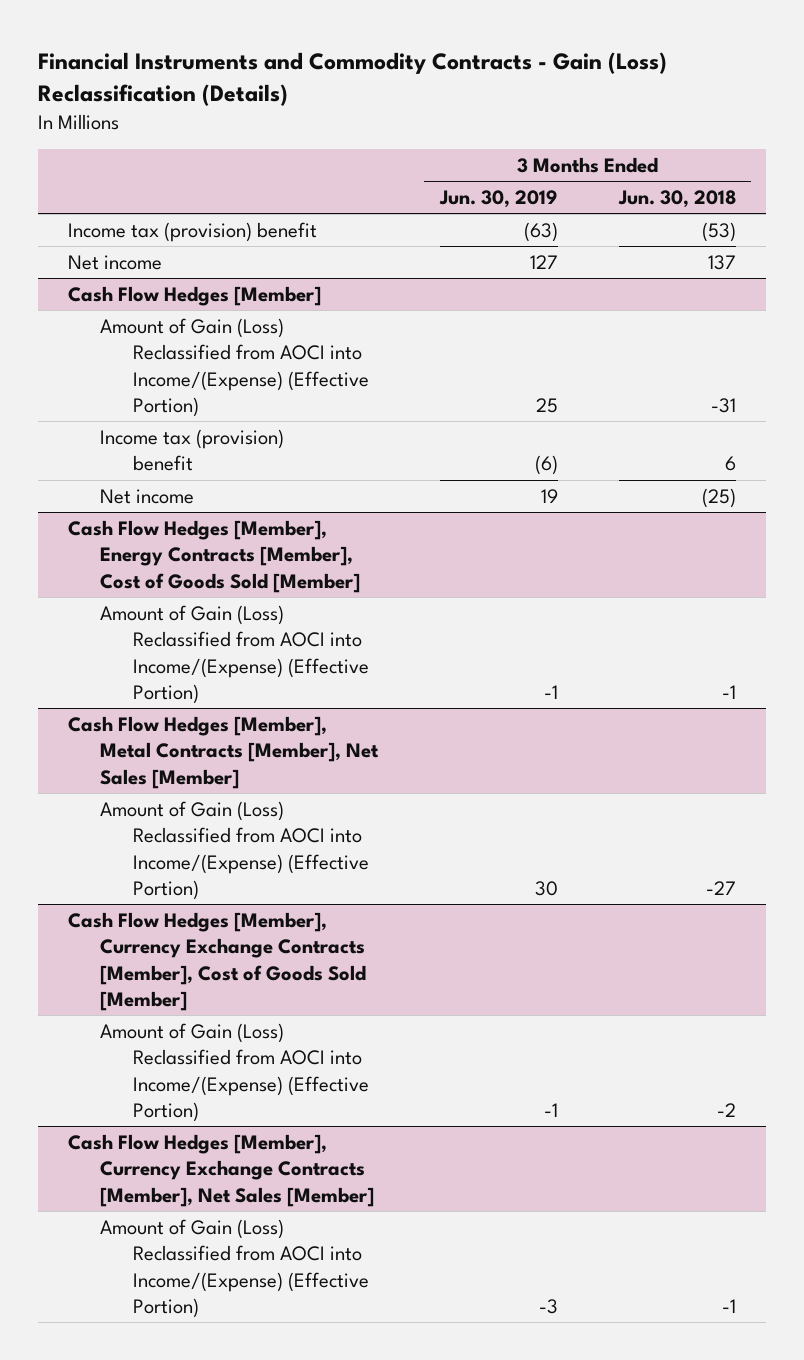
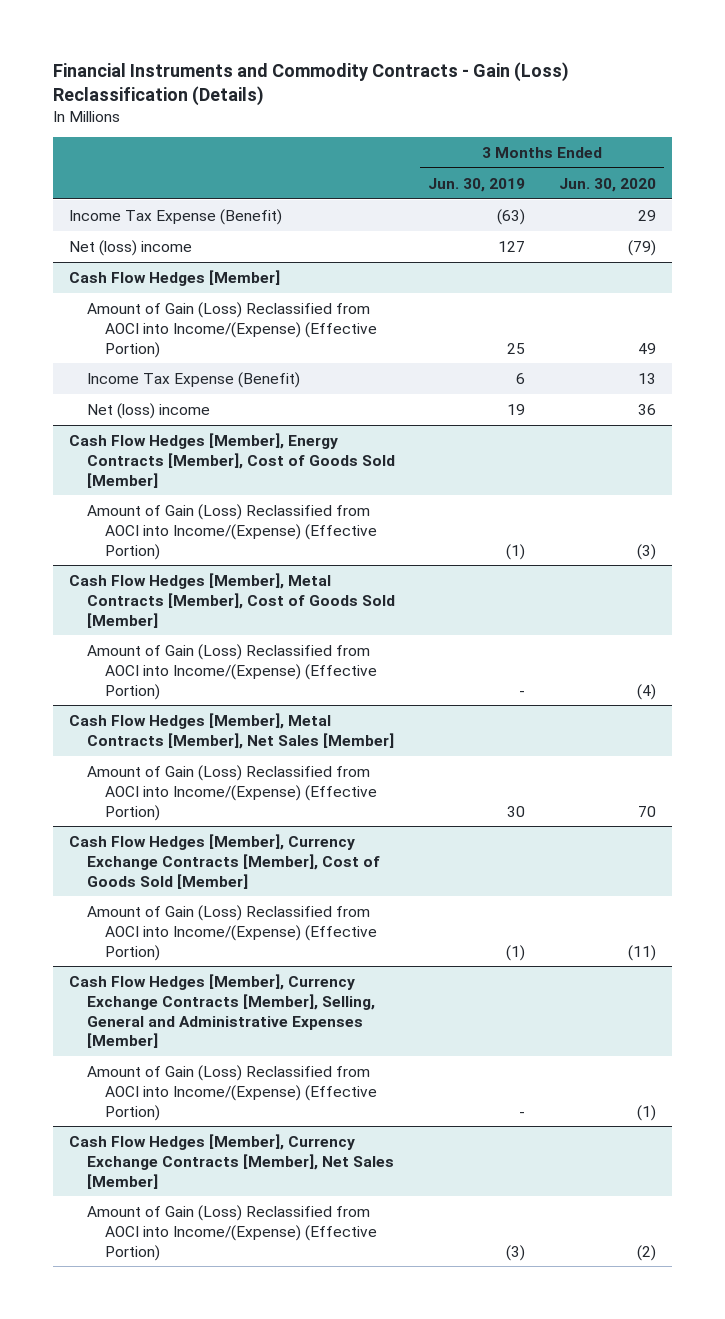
[617,189,736,208] Jun. 30, 2018 -> none
none -> [558,177,656,192] Jun. 30, 2020
[68,221,318,242] Income tax (provision) benefit -> [69,208,283,225] Income Tax Expense (Benefit)
[68,254,163,270] Net income -> [69,239,193,256] Net (loss) income
[100,428,285,472] Income tax (provision) benefit -> [87,371,301,388] Income Tax Expense (Benefit)
[534,455,558,476] (6) -> [516,372,526,384] 6
[100,488,195,504] Net income -> [87,402,211,419] Net (loss) income
[543,684,558,699] -1 -> [506,543,526,560] (1)
none -> [69,572,396,628] Cash Flow Hedges [Member], Metal Contracts [Member], Cost of Goods Sold [Member]
none -> [87,643,377,700] Amount of Gain (Loss) Reclassified from AOCI into Income/(Expense) (Effective Portion)
[543,1102,558,1117] -1 -> [506,944,526,961] (1)
none -> [69,973,376,1049] Cash Flow Hedges [Member], Currency Exchange Contracts [Member], Selling, General and Administrative Expenses [Member]
none -> [87,1064,377,1121] Amount of Gain (Loss) Reclassified from AOCI into Income/(Expense) (Effective Portion)
[538,1298,558,1314] -3 -> [506,1244,526,1261] (3)

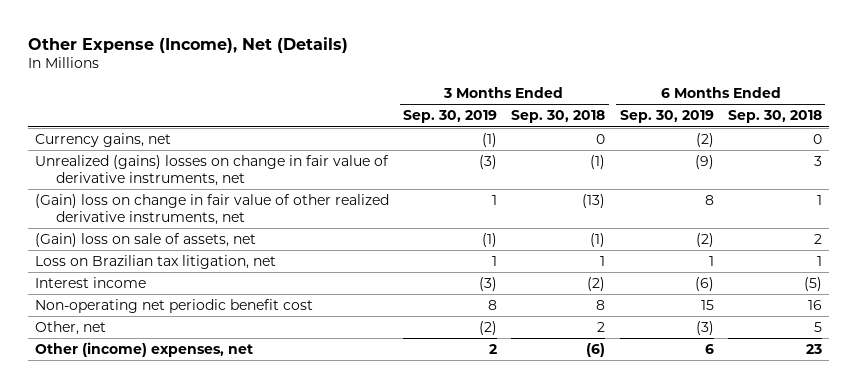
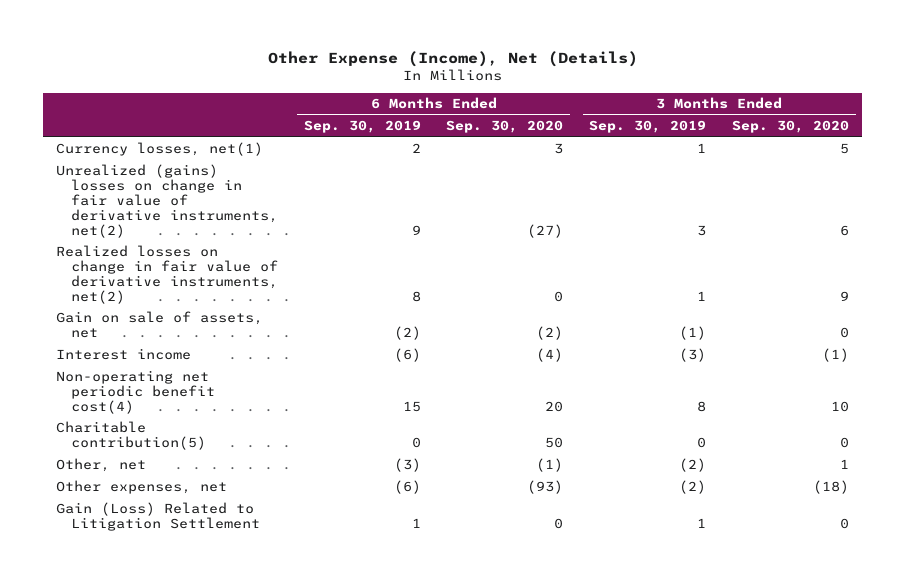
[511,110,606,124] Sep. 30, 2018 -> none
[727,110,822,124] Sep. 30, 2018 -> none
none -> [446,120,564,134] Sep. 30, 2020
none -> [732,120,850,134] Sep. 30, 2020
[35,255,277,270] Loss on Brazilian tax litigation, net -> none
[35,133,172,148] Currency gains, net -> [56,142,264,157] Currency losses, net(1)
[482,133,498,148] (1) -> [697,143,707,154] 1
[695,133,714,148] (2) -> [411,143,421,154] 2
[35,155,390,186] Unrealized (gains) losses on change in fair value of derivative instruments, net -> [56,164,278,238] Unrealized (gains) losses on change in fair value of derivative instruments, net(2)
[479,155,498,170] (3) -> [697,224,707,236] 3
[694,155,714,170] (9) -> [411,224,421,235] 9
[35,194,390,225] (Gain) loss on change in fair value of other realized derivative instruments, net -> [56,245,278,304] Realized losses on change in fair value of derivative instruments, net(2)
[35,233,257,248] (Gain) loss on sale of assets, net -> [56,311,264,339] Gain on sale of assets, net
[35,299,314,314] Non-operating net periodic benefit cost -> [56,370,215,414] Non-operating net periodic benefit cost(4)
none -> [56,421,206,451] Charitable contribution(5)
[35,342,254,358] Other (income) expenses, net -> [56,480,228,495] Other expenses, net
[489,344,498,355] 2 -> [679,480,707,495] (2)
[704,344,714,355] 6 -> [393,480,421,495] (6)
none -> [56,502,260,532] Gain (Loss) Related to Litigation Settlement

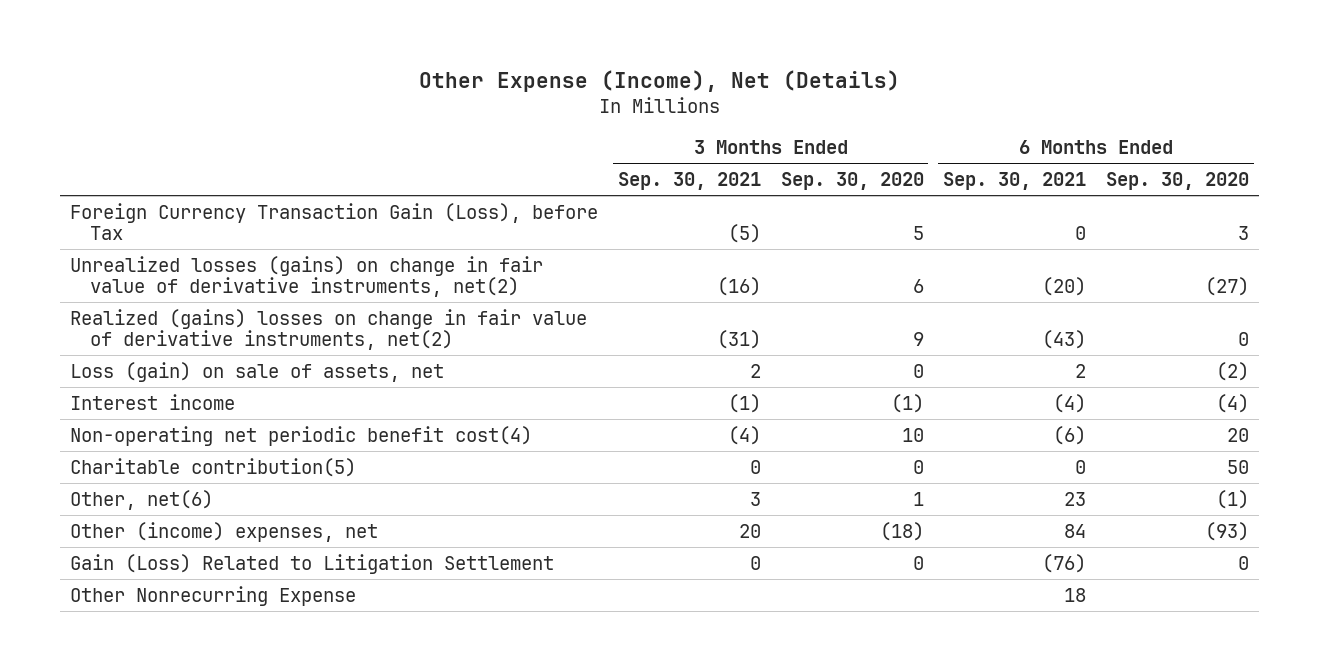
[303,120,421,134] Sep. 30, 2019 -> none
[589,120,707,134] Sep. 30, 2019 -> none
none -> [617,171,761,190] Sep. 30, 2021
none -> [943,171,1087,190] Sep. 30, 2021
[56,142,264,157] Currency losses, net(1) -> none
none -> [69,202,598,241] Foreign Currency Transaction Gain (Loss), before Tax
[56,164,278,238] Unrealized (gains) losses on change in fair value of derivative instruments, net(2) -> [69,255,543,298] Unrealized losses (gains) on change in fair value of derivative instruments, net(2)
[56,245,278,304] Realized losses on change in fair value of derivative instruments, net(2) -> [69,308,587,351] Realized (gains) losses on change in fair value of derivative instruments, net(2)
[56,311,264,339] Gain on sale of assets, net -> [69,361,444,382] Loss (gain) on sale of assets, net
[56,458,147,473] Other, net -> [69,489,213,510] Other, net(6)
[56,480,228,495] Other expenses, net -> [69,521,378,542] Other (income) expenses, net
none -> [69,585,356,606] Other Nonrecurring Expense

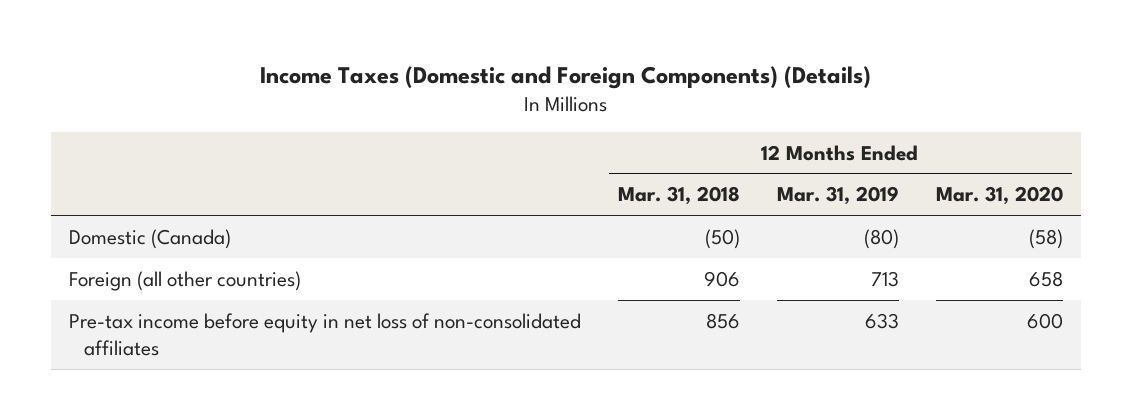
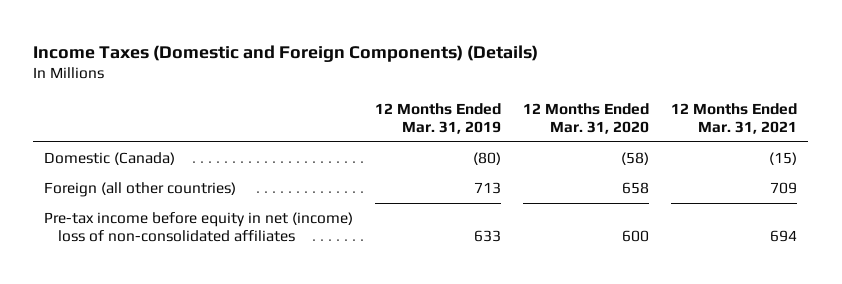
[618,186,741,206] Mar. 31, 2018 -> none
none -> [671,102,798,134] 12 Months Ended Mar. 31, 2021
[69,312,582,356] Pre-tax income before equity in net loss of non-consolidated affiliates -> [44,211,354,242] Pre-tax income before equity in net (income) loss of non-consolidated affiliates

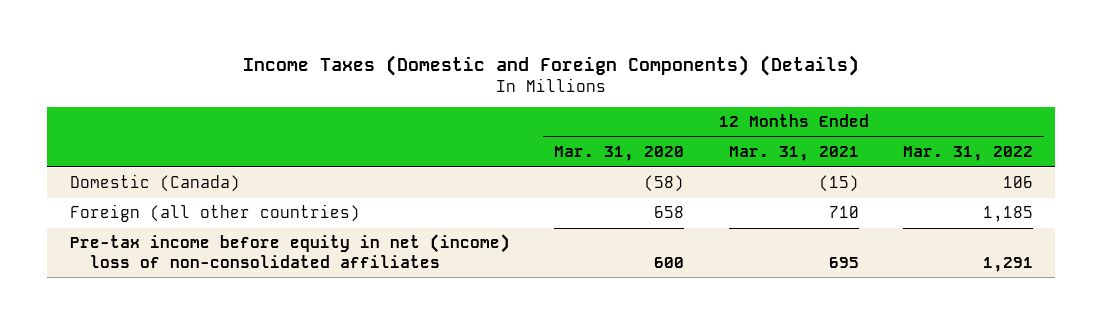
[375,102,502,134] 12 Months Ended Mar. 31, 2019 -> none
none -> [903,146,1034,162] Mar. 31, 2022
[770,181,798,194] 709 -> [828,206,859,219] 710
[770,229,798,242] 694 -> [828,256,859,268] 695

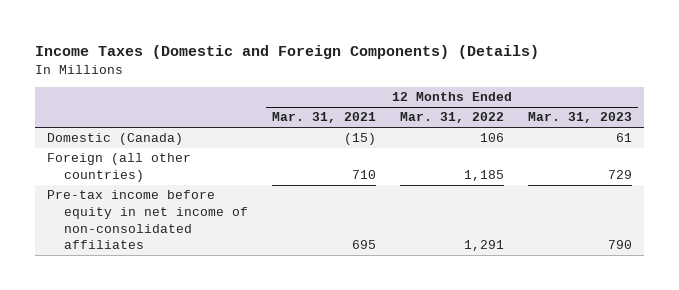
[554,146,685,162] Mar. 31, 2020 -> none
none -> [527,112,632,124] Mar. 31, 2023
[69,234,510,268] Pre-tax income before equity in net (income) loss of non-consolidated affiliates -> [47,190,248,250] Pre-tax income before equity in net income of non-consolidated affiliates

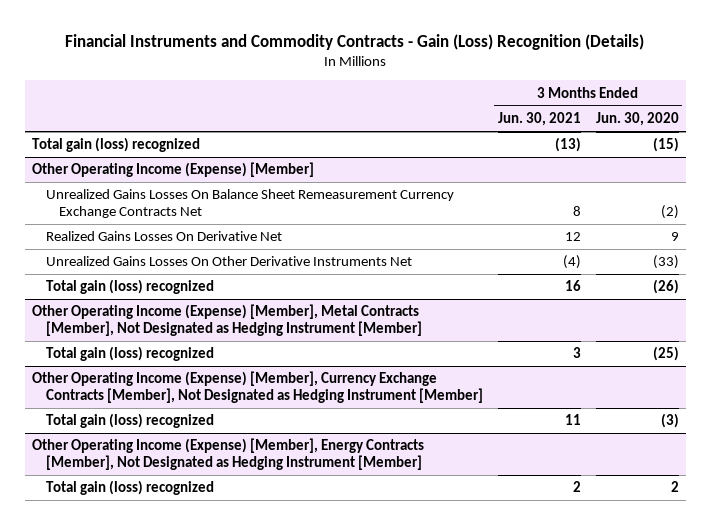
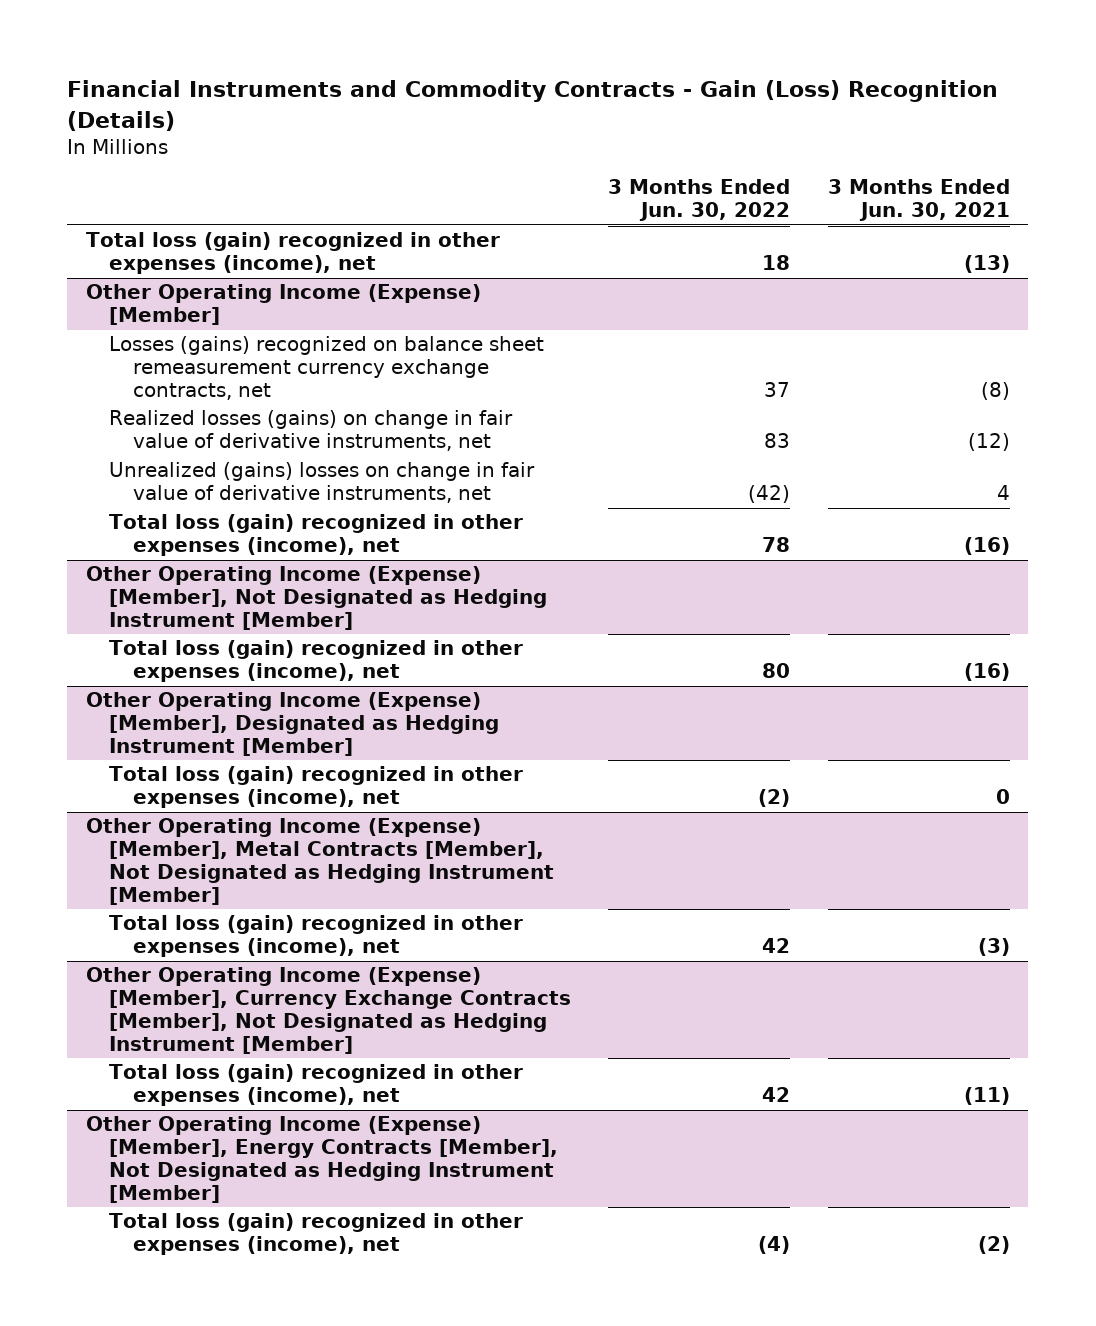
[595,111,679,126] Jun. 30, 2020 -> none
none -> [608,179,791,222] 3 Months Ended Jun. 30, 2022
[32,137,201,153] Total gain (loss) recognized -> [86,232,501,275] Total loss (gain) recognized in other expenses (income), net
[45,189,454,219] Unrealized Gains Losses On Balance Sheet Remeasurement Currency Exchange Contracts Net -> [109,336,545,401] Losses (gains) recognized on balance sheet remeasurement currency exchange contracts, net
[572,206,581,217] 8 -> [980,382,1010,401] (8)
[45,231,282,242] Realized Gains Losses On Derivative Net -> [109,410,514,452] Realized losses (gains) on change in fair value of derivative instruments, net
[564,232,581,242] 12 -> [967,433,1010,452] (12)
[45,256,412,267] Unrealized Gains Losses On Other Derivative Instruments Net -> [109,462,536,504] Unrealized (gains) losses on change in fair value of derivative instruments, net
[562,255,581,270] (4) -> [996,485,1010,501] 4
[45,279,214,295] Total gain (loss) recognized -> [109,514,524,557] Total loss (gain) recognized in other expenses (income), net
[564,280,581,292] 16 -> [963,537,1010,556] (16)
none -> [86,566,548,631] Other Operating Income (Expense) [Member], Not Designated as Hedging Instrument [Member]
none -> [109,640,524,683] Total loss (gain) recognized in other expenses (income), net
none -> [86,692,500,757] Other Operating Income (Expense) [Member], Designated as Hedging Instrument [Member]
none -> [109,766,524,809] Total loss (gain) recognized in other expenses (income), net
[45,346,214,362] Total gain (loss) recognized -> [109,915,524,958] Total loss (gain) recognized in other expenses (income), net
[572,347,581,359] 3 -> [977,938,1010,957] (3)
[45,413,214,429] Total gain (loss) recognized -> [109,1064,524,1107] Total loss (gain) recognized in other expenses (income), net
[564,414,581,426] 11 -> [963,1087,1010,1106] (11)
[45,480,214,496] Total gain (loss) recognized -> [109,1213,524,1256] Total loss (gain) recognized in other expenses (income), net
[572,481,581,493] 2 -> [977,1236,1010,1255] (2)

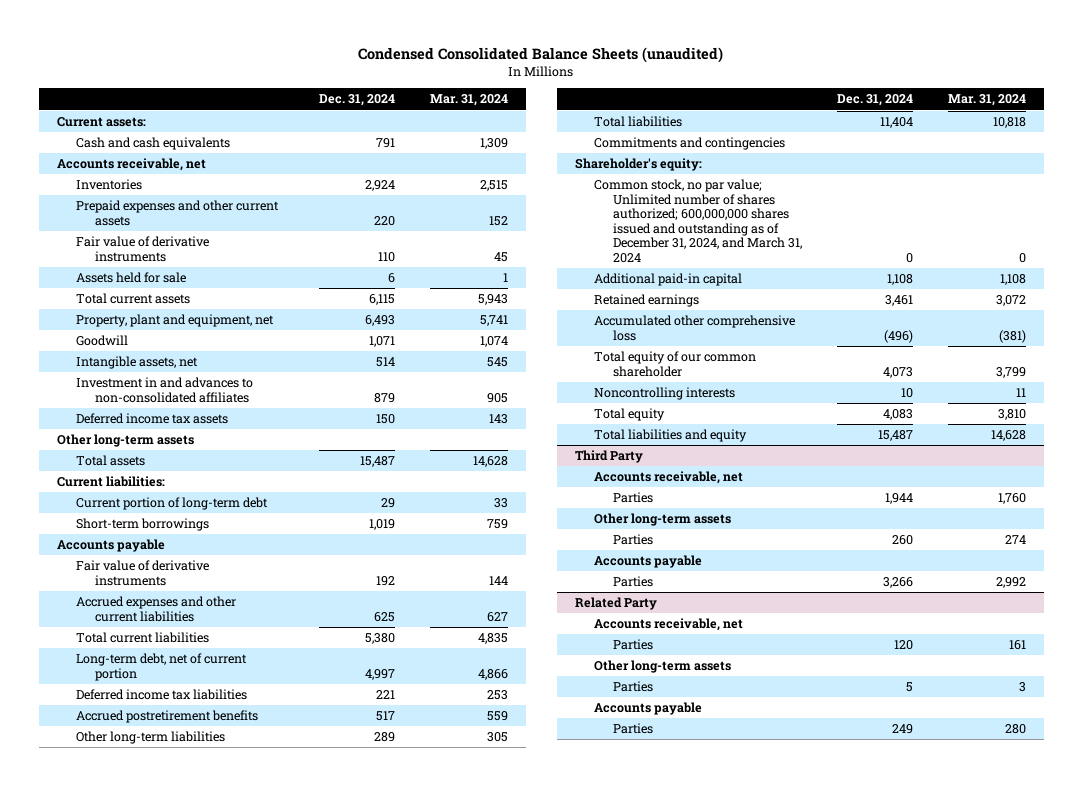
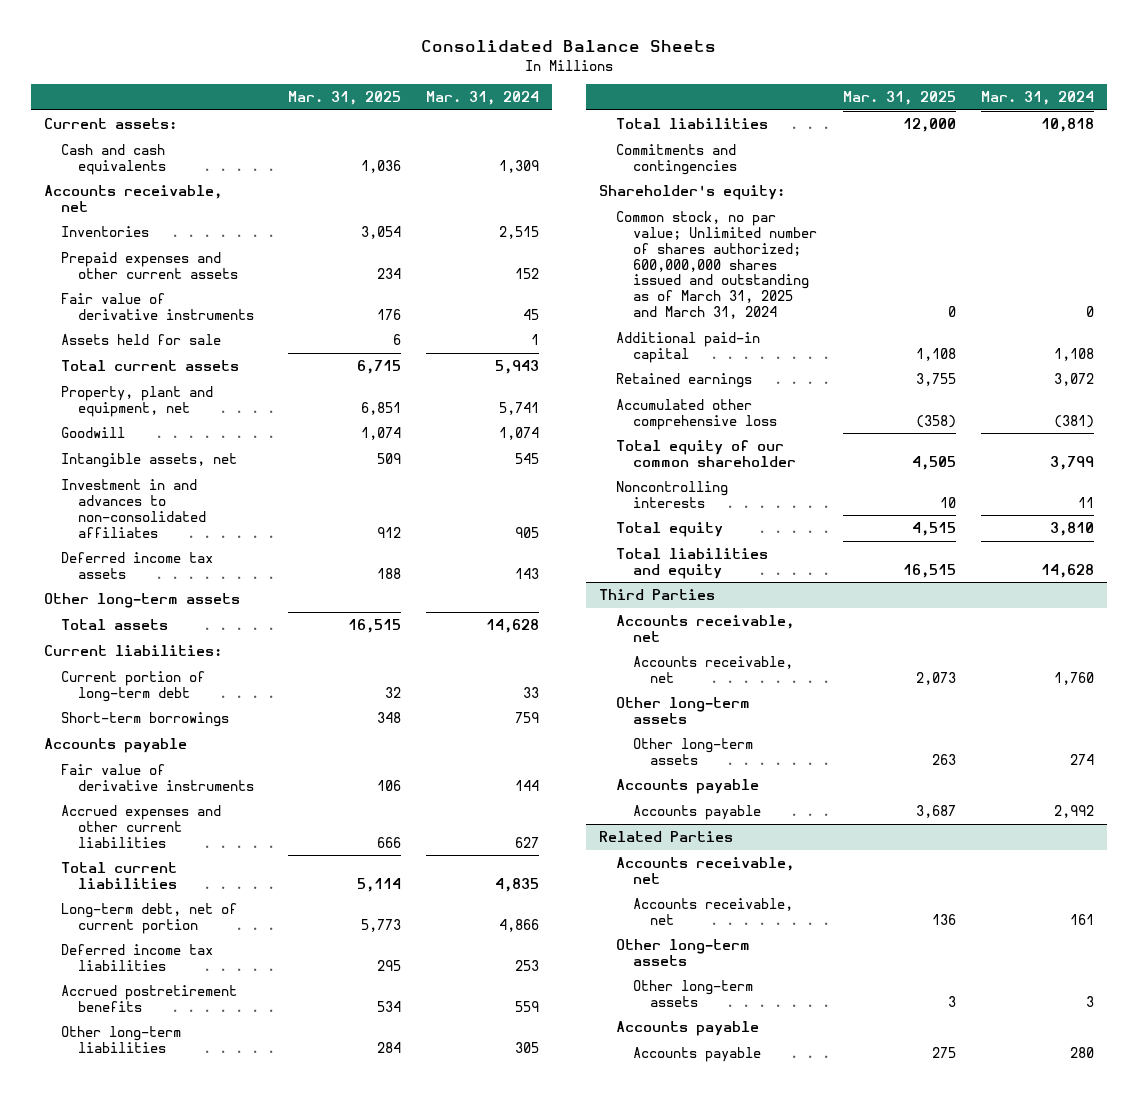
[358,46,724,63] Condensed Consolidated Balance Sheets (unaudited) -> [421,40,717,53] Consolidated Balance Sheets
[318,94,395,107] Dec. 31, 2024 -> none
none -> [287,91,401,106] Mar. 31, 2025
[593,179,802,264] Common stock, no par value; Unlimited number of shares authorized; 600,000,000 shares issued and outstanding as of December 31, 2024, and March 31, 2024 -> [616,210,818,320] Common stock, no par value; Unlimited number of shares authorized; 600,000,000 shares issued and outstanding as of March 31, 2025 and March 31, 2024
[574,450,643,464] Third Party -> [598,588,715,600] Third Parties
[612,492,653,504] Parties -> [633,655,794,683] Accounts receivable, net
[612,534,653,546] Parties -> [633,737,754,765] Other long-term assets
[612,576,653,588] Parties -> [633,804,762,820] Accounts payable
[574,597,657,611] Related Party -> [598,830,733,842] Related Parties
[612,639,653,651] Parties -> [633,897,794,925] Accounts receivable, net
[612,681,653,693] Parties -> [633,979,754,1007] Other long-term assets
[612,723,653,735] Parties -> [633,1046,762,1062] Accounts payable

